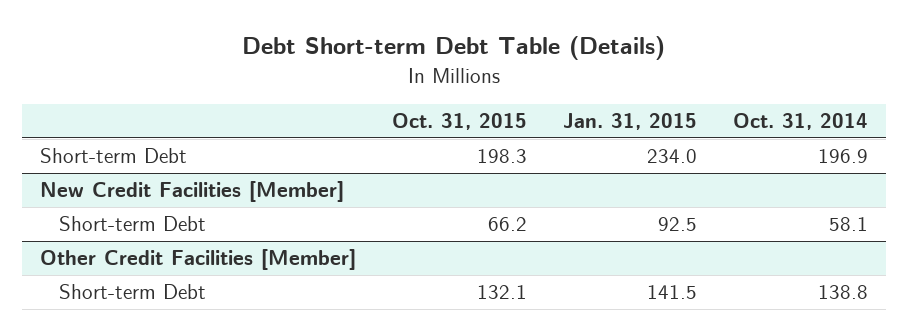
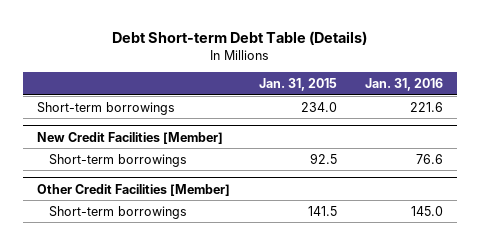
[392,112,528,130] Oct. 31, 2015 -> none
[733,112,869,130] Oct. 31, 2014 -> none
none -> [365,78,444,92] Jan. 31, 2016
[40,148,188,164] Short-term Debt -> [37,101,176,115] Short-term borrowings
[58,216,206,232] Short-term Debt -> [49,153,188,167] Short-term borrowings
[58,284,206,300] Short-term Debt -> [49,205,188,219] Short-term borrowings

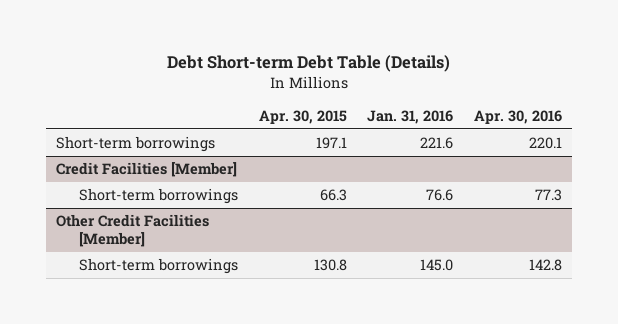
[258,78,337,92] Jan. 31, 2015 -> none
none -> [258,109,347,124] Apr. 30, 2015
none -> [473,109,562,124] Apr. 30, 2016
[37,131,224,144] New Credit Facilities [Member] -> [56,162,238,178] Credit Facilities [Member]

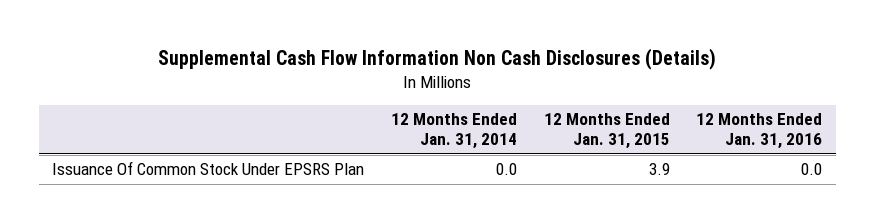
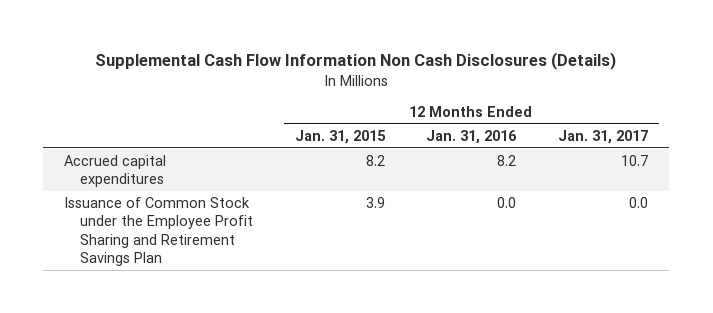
[390,113,517,150] 12 Months Ended Jan. 31, 2014 -> none
none -> [558,129,649,144] Jan. 31, 2017
none -> [64,155,167,188] Accrued capital expenditures
[51,161,364,176] Issuance Of Common Stock Under EPSRS Plan -> [64,197,253,267] Issuance of Common Stock under the Employee Profit Sharing and Retirement Savings Plan

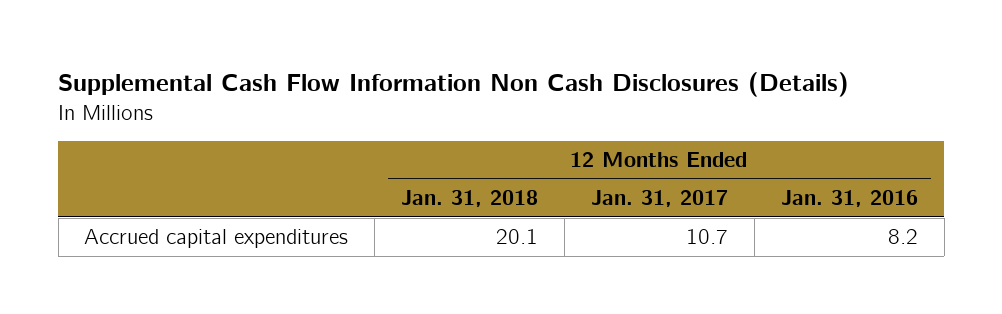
[294,129,386,144] Jan. 31, 2015 -> none
none -> [401,190,539,208] Jan. 31, 2018
[64,197,253,267] Issuance of Common Stock under the Employee Profit Sharing and Retirement Savings Plan -> none

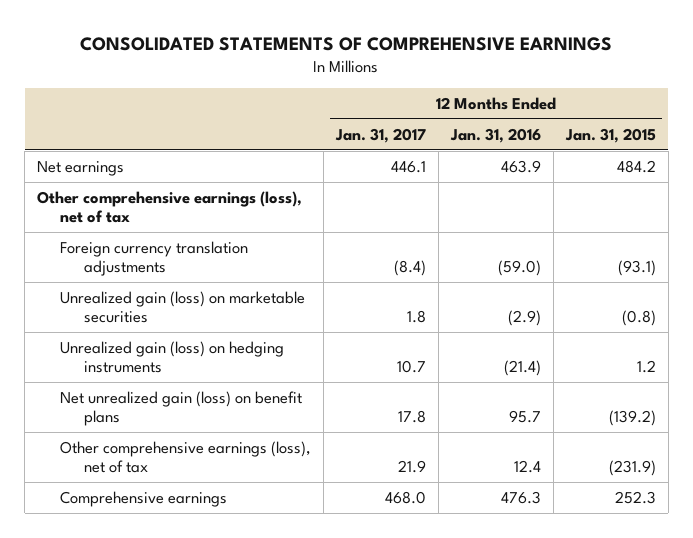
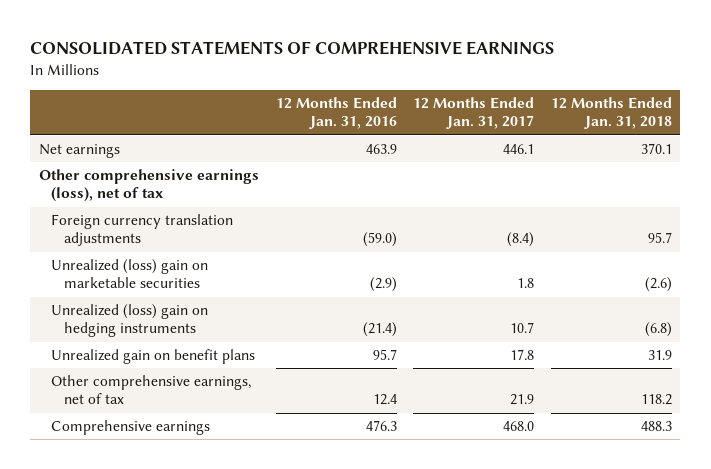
[564,127,656,143] Jan. 31, 2015 -> none
none -> [551,97,673,130] 12 Months Ended Jan. 31, 2018
[60,290,306,324] Unrealized gain (loss) on marketable securities -> [51,259,209,289] Unrealized (loss) gain on marketable securities
[60,340,285,374] Unrealized gain (loss) on hedging instruments -> [51,304,209,338] Unrealized (loss) gain on hedging instruments
[60,390,303,427] Net unrealized gain (loss) on benefit plans -> [51,349,256,365] Unrealized gain on benefit plans
[60,440,312,474] Other comprehensive earnings (loss), net of tax -> [51,375,252,405] Other comprehensive earnings, net of tax

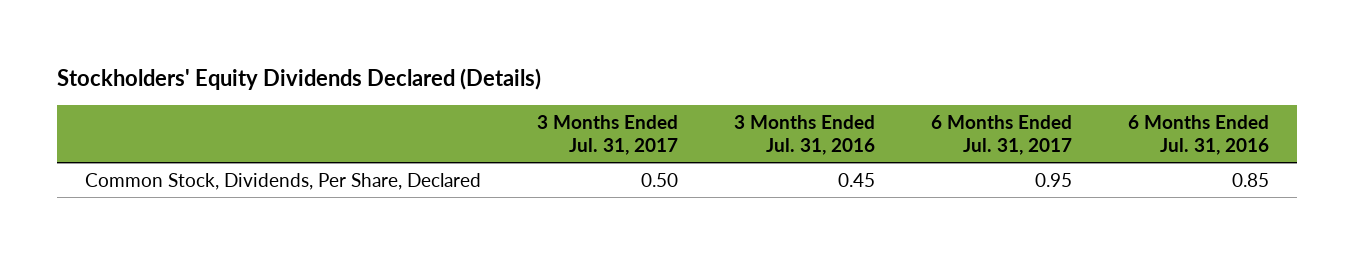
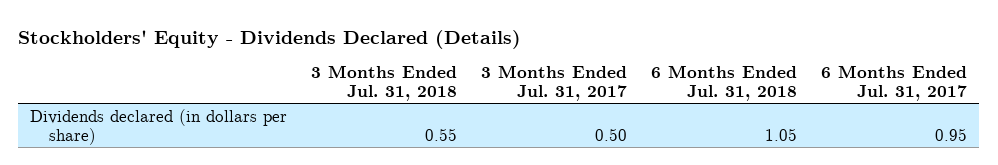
[56,68,541,91] Stockholders' Equity Dividends Declared (Details) -> [18,29,522,49] Stockholders' Equity - Dividends Declared (Details)
[733,115,875,156] 3 Months Ended Jul. 31, 2016 -> none
[1127,115,1269,156] 6 Months Ended Jul. 31, 2016 -> none
none -> [311,64,458,101] 3 Months Ended Jul. 31, 2018
none -> [651,64,798,101] 6 Months Ended Jul. 31, 2018
[84,172,481,190] Common Stock, Dividends, Per Share, Declared -> [30,108,288,145] Dividends declared (in dollars per share)

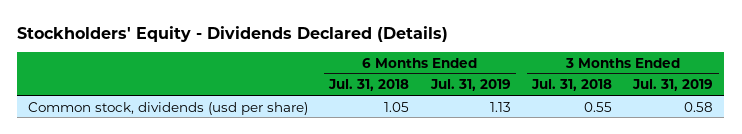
[481,64,628,101] 3 Months Ended Jul. 31, 2017 -> none
[821,64,968,101] 6 Months Ended Jul. 31, 2017 -> none
none -> [429,79,511,92] Jul. 31, 2019
none -> [632,79,714,92] Jul. 31, 2019
[30,108,288,145] Dividends declared (in dollars per share) -> [28,101,309,115] Common stock, dividends (usd per share)

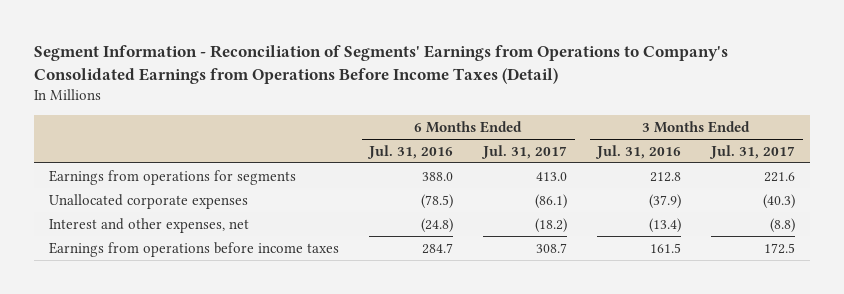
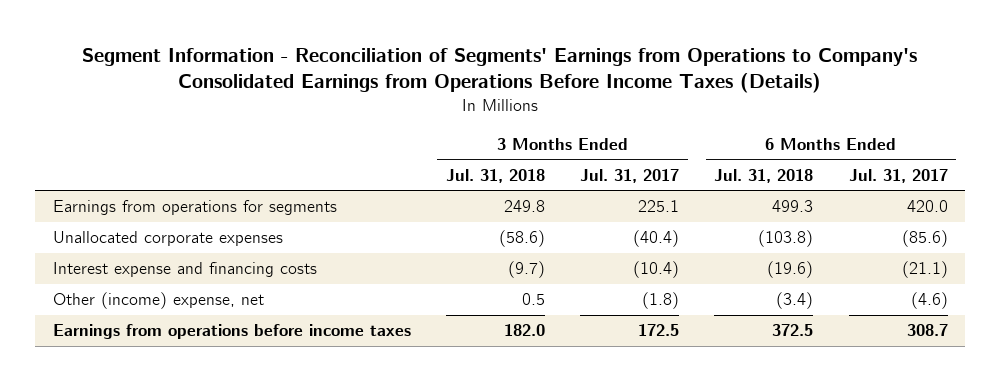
[34,45,729,85] Segment Information - Reconciliation of Segments' Earnings from Operations to Company's Consolidated Earnings from Operations Before Income Taxes (Detail) -> [82,47,918,94] Segment Information - Reconciliation of Segments' Earnings from Operations to Company's Consolidated Earnings from Operations Before Income Taxes (Details)
[367,144,454,159] Jul. 31, 2016 -> none
[595,144,682,159] Jul. 31, 2016 -> none
none -> [445,168,545,183] Jul. 31, 2018
none -> [714,168,814,183] Jul. 31, 2018
[49,217,250,233] Interest and other expenses, net -> none
[536,171,568,181] 413.0 -> [906,200,948,213] 420.0
[764,171,796,182] 221.6 -> [638,200,680,213] 225.1
[535,193,568,209] (86.1) -> [901,230,948,248] (85.6)
[763,193,796,209] (40.3) -> [633,230,680,248] (40.4)
none -> [52,262,317,278] Interest expense and financing costs
none -> [52,292,264,310] Other (income) expense, net

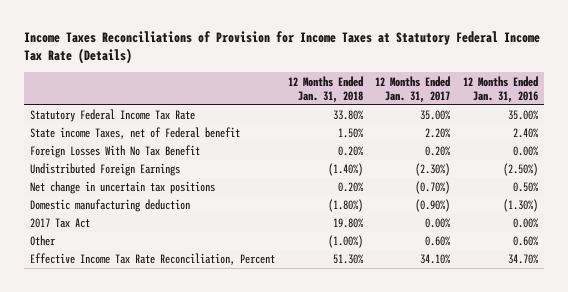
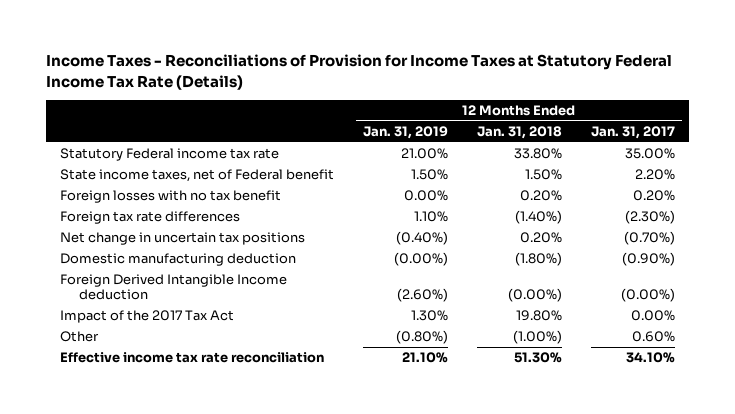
[23,31,540,65] Income Taxes Reconciliations of Provision for Income Taxes at Statutory Federal Income Tax Rate (Details) -> [45,54,672,90] Income Taxes - Reconciliations of Provision for Income Taxes at Statutory Federal Income Tax Rate (Details)
[463,75,539,103] 12 Months Ended Jan. 31, 2016 -> none
none -> [363,126,449,140] Jan. 31, 2019
[29,109,195,123] Statutory Federal Income Tax Rate -> [60,148,280,162] Statutory Federal income tax rate
[29,127,240,140] State income Taxes, net of Federal benefit -> [60,169,335,183] State income taxes, net of Federal benefit
[29,145,200,159] Foreign Losses With No Tax Benefit -> [60,190,282,204] Foreign losses with no tax benefit
[29,163,180,177] Undistributed Foreign Earnings -> [60,211,241,225] Foreign tax rate differences
none -> [60,274,288,301] Foreign Derived Intangible Income deduction
[29,218,90,229] 2017 Tax Act -> [60,310,235,324] Impact of the 2017 Tax Act
[29,253,275,266] Effective Income Tax Rate Reconciliation, Percent -> [60,352,325,364] Effective income tax rate reconciliation

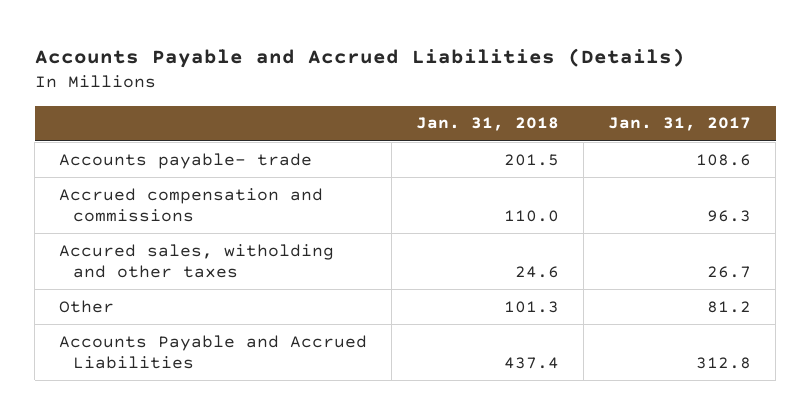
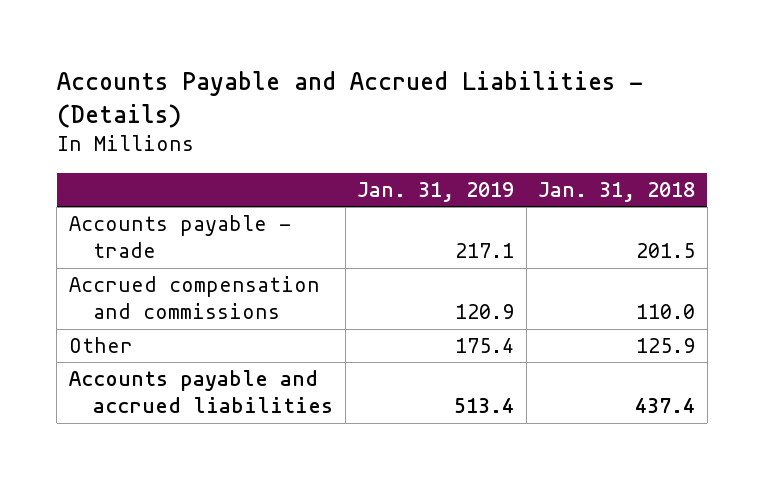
[34,47,685,68] Accounts Payable and Accrued Liabilities (Details) -> [56,70,643,128] Accounts Payable and Accrued Liabilities - (Details)
[608,117,752,132] Jan. 31, 2017 -> none
none -> [357,181,515,202] Jan. 31, 2019
[59,152,313,169] Accounts payable- trade -> [68,214,291,259] Accounts payable - trade
[59,243,335,279] Accured sales, witholding and other taxes -> none
[504,300,560,313] 101.3 -> [636,337,696,353] 125.9
[59,334,368,370] Accounts Payable and Accrued Liabilities -> [68,369,334,414] Accounts payable and accrued liabilities

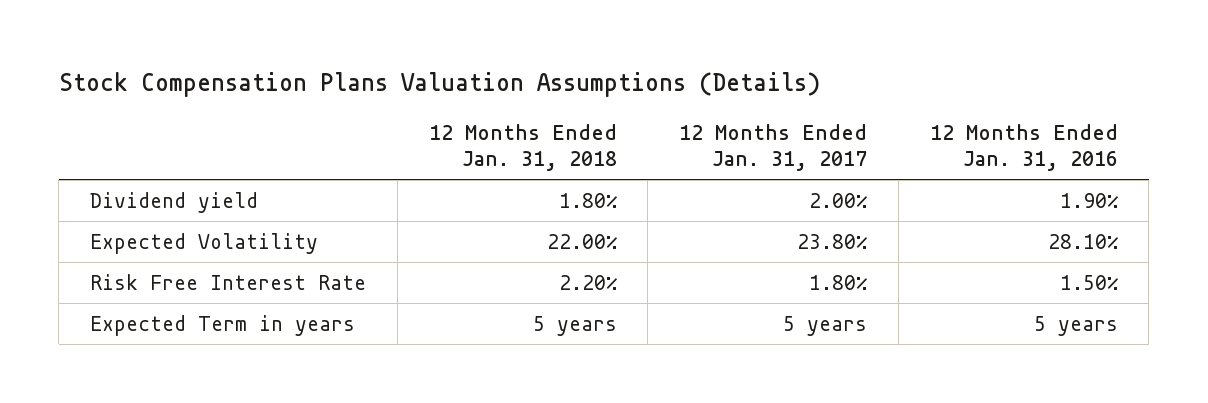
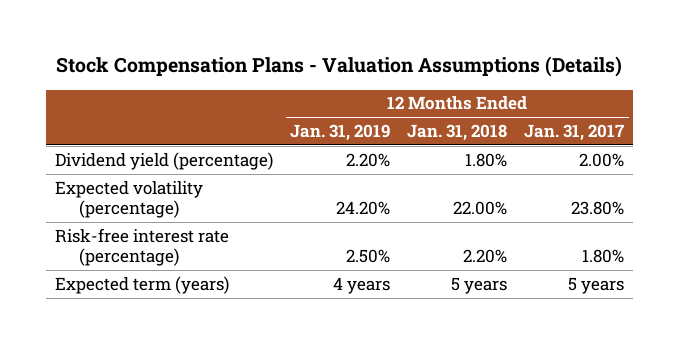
[58,72,820,98] Stock Compensation Plans Valuation Assumptions (Details) -> [56,56,623,78] Stock Compensation Plans - Valuation Assumptions (Details)
[929,124,1118,171] 12 Months Ended Jan. 31, 2016 -> none
none -> [289,124,390,142] Jan. 31, 2019
[90,191,259,213] Dividend yield -> [54,151,273,170] Dividend yield (percentage)
[90,232,319,254] Expected Volatility -> [54,180,203,219] Expected volatility (percentage)
[90,273,367,290] Risk Free Interest Rate -> [54,227,229,267] Risk-free interest rate (percentage)
[90,314,356,336] Expected Term in years -> [54,275,229,294] Expected term (years)

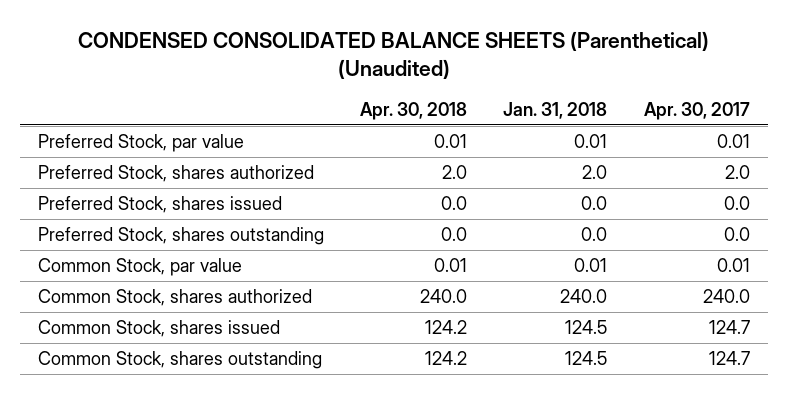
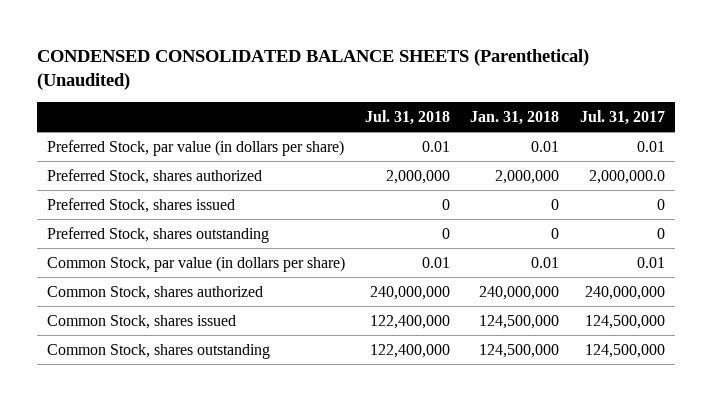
[360,102,468,121] Apr. 30, 2018 -> none
[643,102,750,121] Apr. 30, 2017 -> none
none -> [365,109,451,125] Jul. 31, 2018
none -> [579,109,665,125] Jul. 31, 2017
[38,133,245,152] Preferred Stock, par value -> [46,139,344,156] Preferred Stock, par value (in dollars per share)
[582,164,608,179] 2.0 -> [495,169,560,184] 2,000,000
[581,195,608,210] 0.0 -> [551,198,560,210] 0
[581,226,608,241] 0.0 -> [551,227,560,239] 0
[38,257,243,276] Common Stock, par value -> [46,255,345,272] Common Stock, par value (in dollars per share)
[560,288,608,303] 240.0 -> [479,285,560,300] 240,000,000
[565,319,608,334] 124.5 -> [479,314,560,329] 124,500,000
[565,350,608,365] 124.5 -> [479,343,560,358] 124,500,000

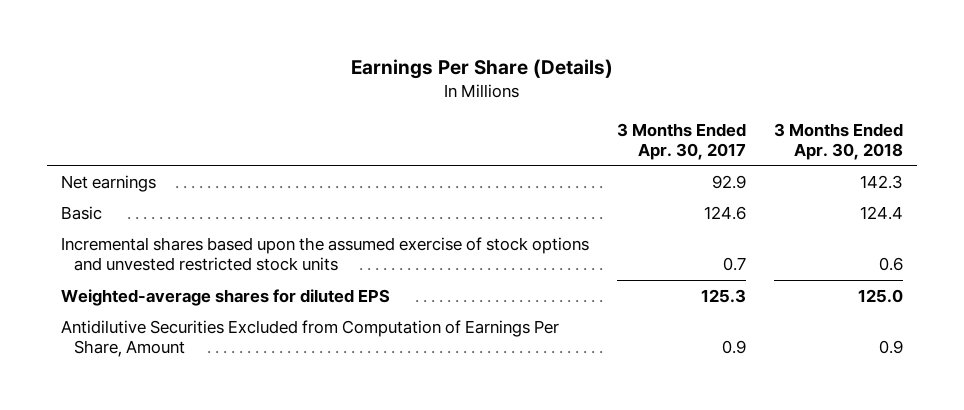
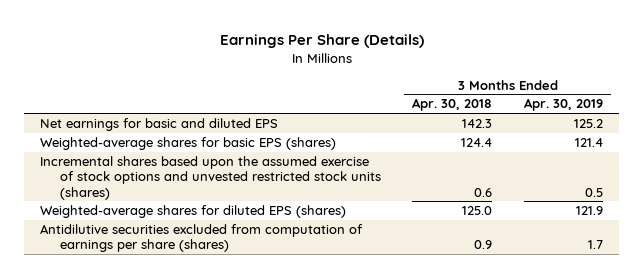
[617,122,747,160] 3 Months Ended Apr. 30, 2017 -> none
none -> [524,98,604,112] Apr. 30, 2019
[61,174,157,192] Net earnings -> [40,117,279,131] Net earnings for basic and diluted EPS
[61,205,103,220] Basic -> [40,136,337,150] Weighted-average shares for basic EPS (shares)
[61,236,590,271] Incremental shares based upon the assumed exercise of stock options and unvested restricted stock units -> [40,155,381,200] Incremental shares based upon the assumed exercise of stock options and unvested restricted stock units (shares)
[61,288,391,306] Weighted-average shares for diluted EPS -> [40,204,347,218] Weighted-average shares for diluted EPS (shares)
[61,319,560,357] Antidilutive Securities Excluded from Computation of Earnings Per Share, Amount -> [40,223,364,253] Antidilutive securities excluded from computation of earnings per share (shares)

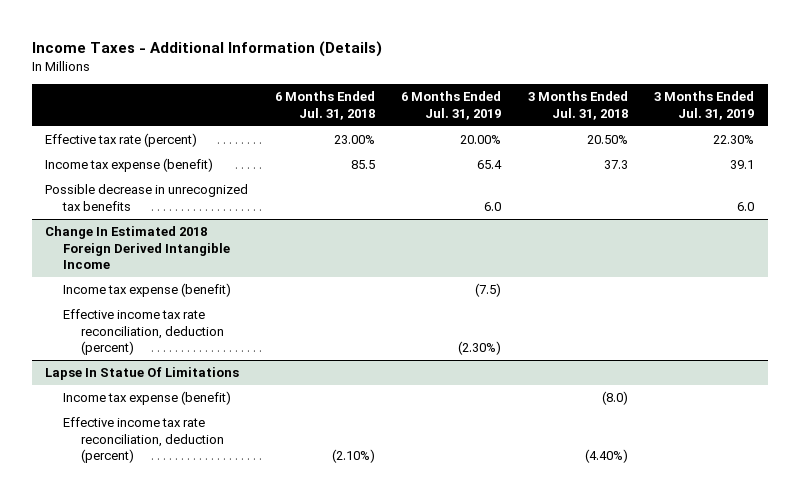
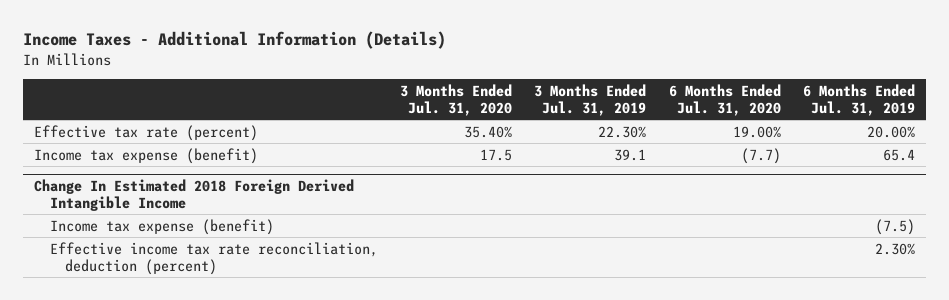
[274,91,375,120] 6 Months Ended Jul. 31, 2018 -> none
[527,91,628,120] 3 Months Ended Jul. 31, 2018 -> none
none -> [399,83,512,116] 3 Months Ended Jul. 31, 2020
none -> [668,83,781,116] 6 Months Ended Jul. 31, 2020
[45,184,249,211] Possible decrease in unrecognized tax benefits -> none
[45,367,240,381] Lapse In Statue Of Limitations -> none
[63,391,232,406] Income tax expense (benefit) -> none
[63,417,225,464] Effective income tax rate reconciliation, deduction (percent) -> none
[458,341,502,356] (2.30%) -> [875,242,916,255] 2.30%

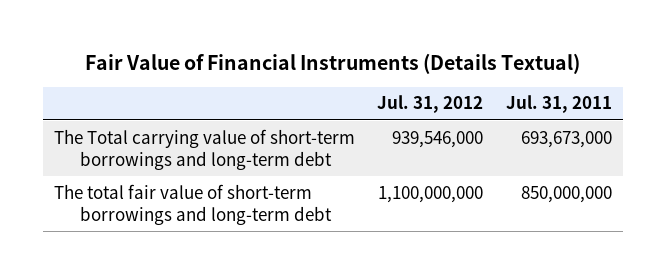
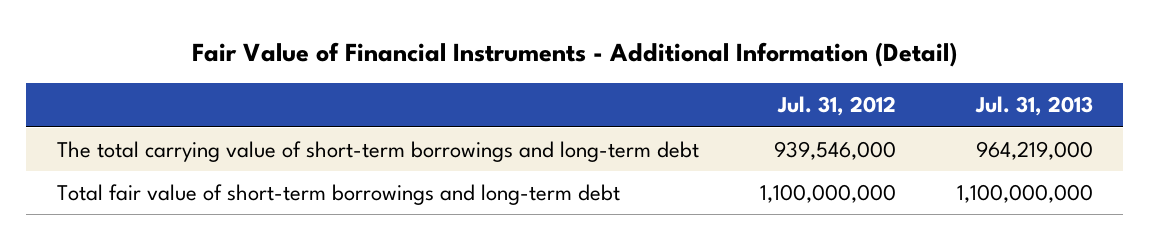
[84,52,580,74] Fair Value of Financial Instruments (Details Textual) -> [191,41,957,67] Fair Value of Financial Instruments - Additional Information (Detail)
[505,95,612,114] Jul. 31, 2011 -> none
none -> [974,96,1093,117] Jul. 31, 2013
[54,128,356,170] The Total carrying value of short-term borrowings and long-term debt -> [56,141,699,163] The total carrying value of short-term borrowings and long-term debt
[54,183,333,225] The total fair value of short-term borrowings and long-term debt -> [56,184,620,206] Total fair value of short-term borrowings and long-term debt

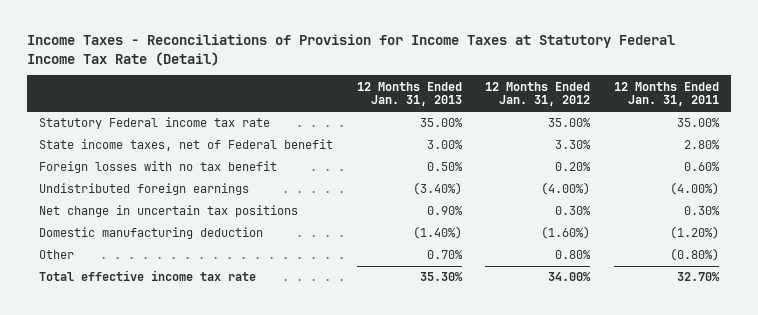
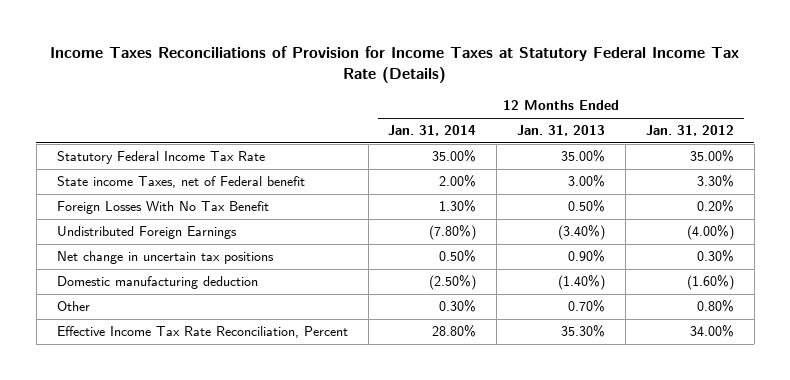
[27,34,676,66] Income Taxes - Reconciliations of Provision for Income Taxes at Statutory Federal Income Tax Rate (Detail) -> [50,45,740,84] Income Taxes Reconciliations of Provision for Income Taxes at Statutory Federal Income Tax Rate (Details)
[613,81,719,107] 12 Months Ended Jan. 31, 2011 -> none
none -> [388,125,477,137] Jan. 31, 2014
[39,117,271,130] Statutory Federal income tax rate -> [56,151,265,165] Statutory Federal Income Tax Rate
[39,139,334,152] State income taxes, net of Federal benefit -> [56,176,305,189] State income Taxes, net of Federal benefit
[39,161,278,174] Foreign losses with no tax benefit -> [56,201,269,215] Foreign Losses With No Tax Benefit
[39,183,250,196] Undistributed foreign earnings -> [56,226,237,240] Undistributed Foreign Earnings
[39,270,257,282] Total effective income tax rate -> [56,326,348,339] Effective Income Tax Rate Reconciliation, Percent

